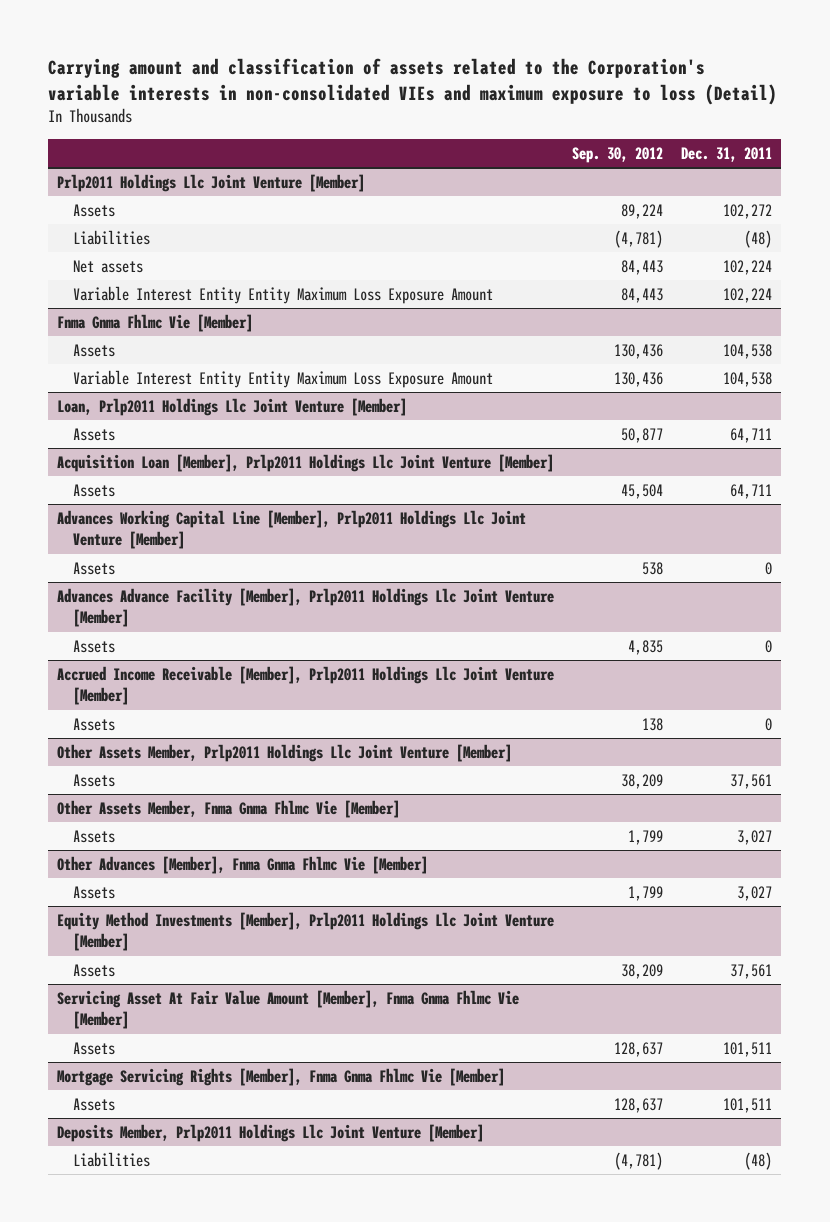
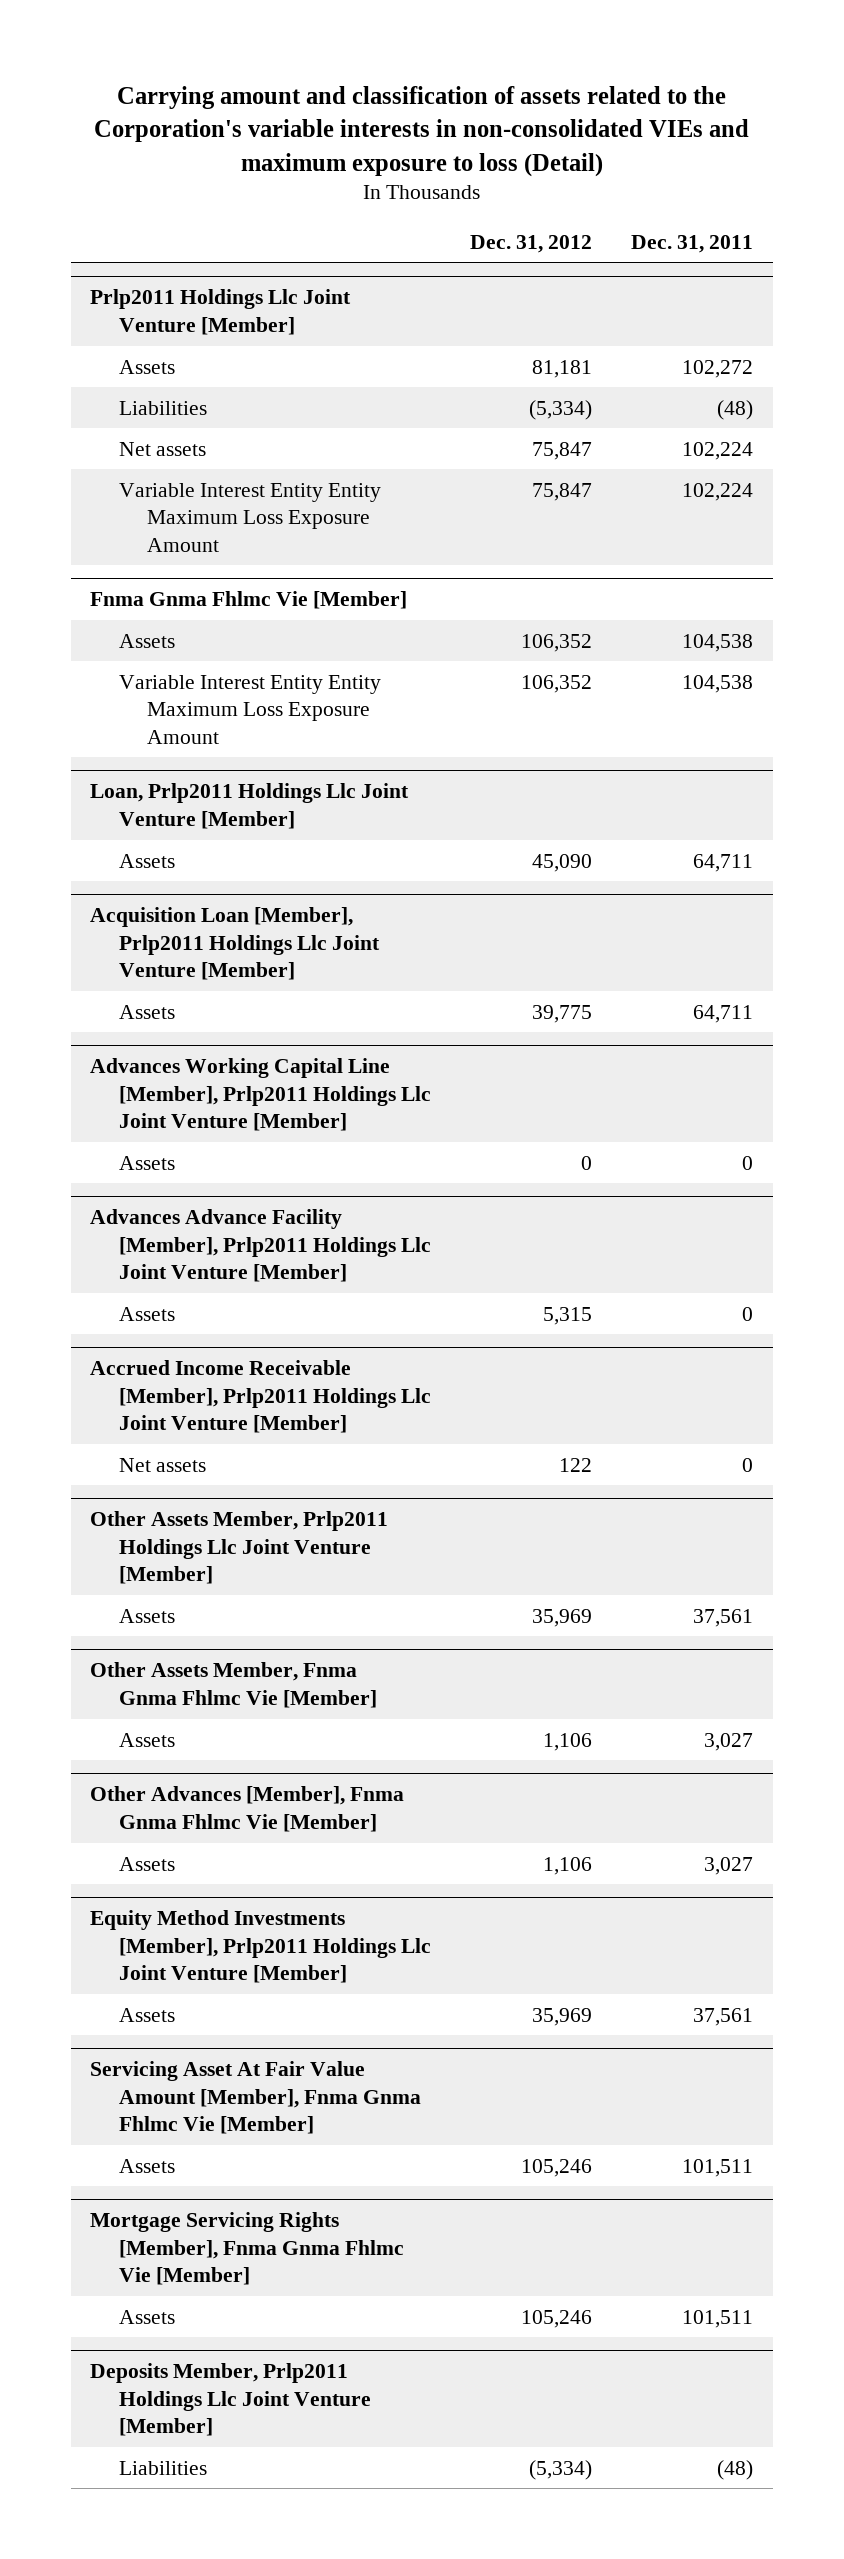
[572,146,664,163] Sep. 30, 2012 -> none
none -> [469,234,592,253] Dec. 31, 2012
[72,717,115,731] Assets -> [118,1457,206,1472] Net assets

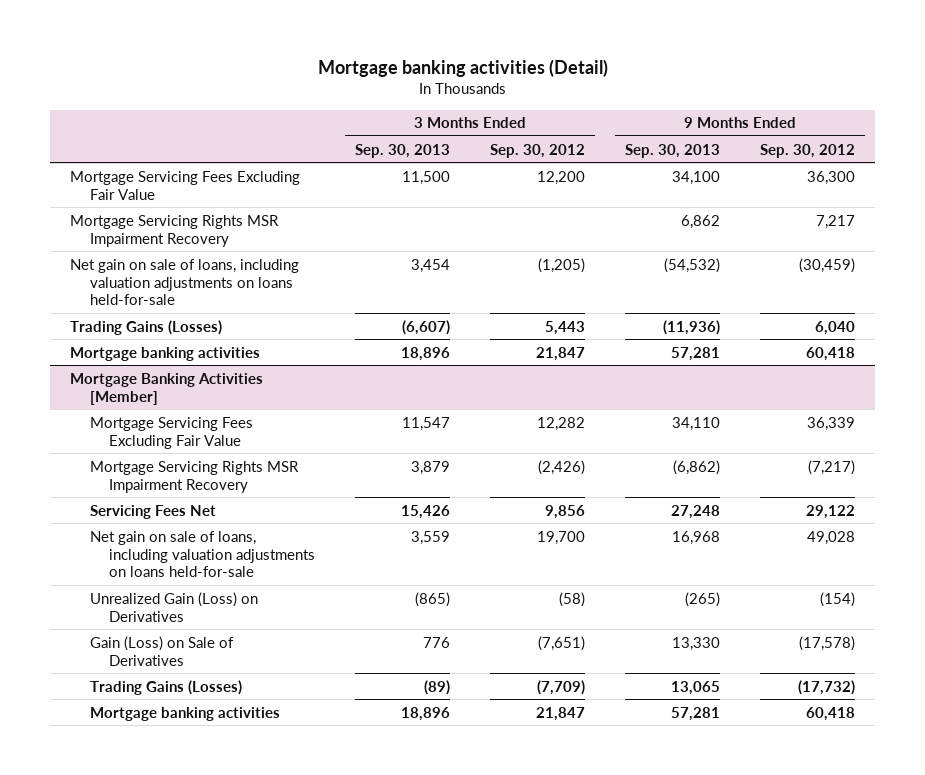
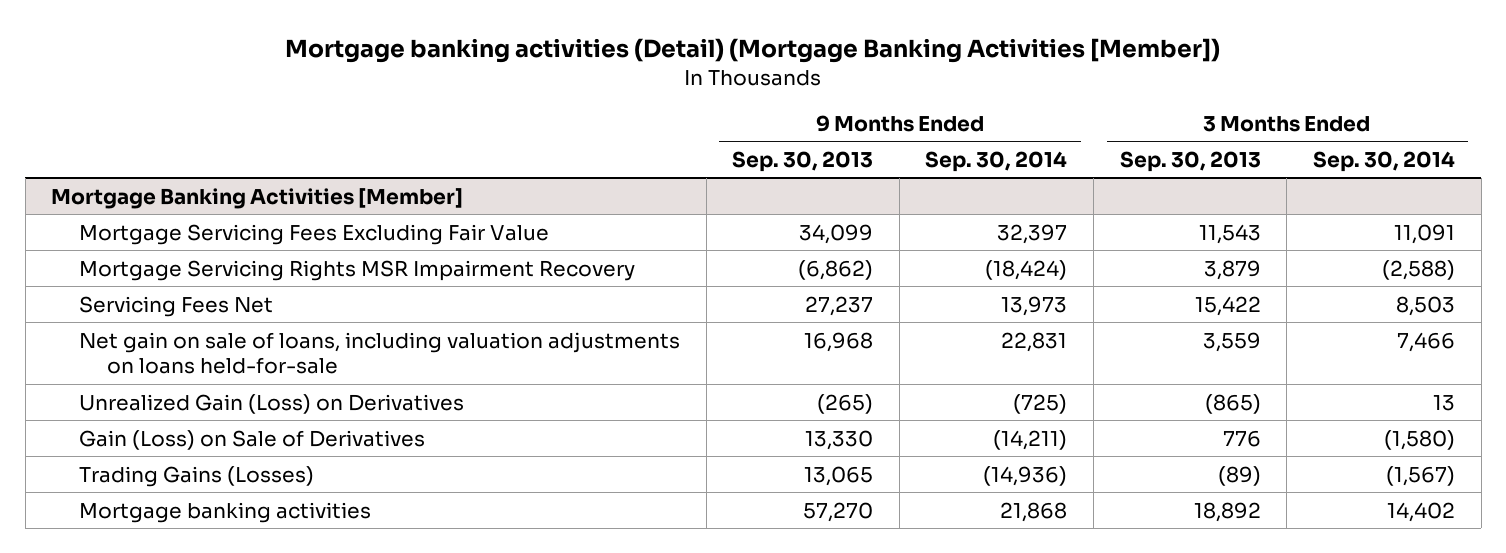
[317,58,608,77] Mortgage banking activities (Detail) -> [285,37,1221,63] Mortgage banking activities (Detail) (Mortgage Banking Activities [Member])
[490,143,586,158] Sep. 30, 2012 -> none
[760,143,856,158] Sep. 30, 2012 -> none
none -> [925,150,1068,172] Sep. 30, 2014
none -> [1312,150,1455,172] Sep. 30, 2014
[70,170,301,200] Mortgage Servicing Fees Excluding Fair Value -> none
[70,214,280,247] Mortgage Servicing Rights MSR Impairment Recovery -> none
[70,258,300,306] Net gain on sale of loans, including valuation adjustments on loans held-for-sale -> none
[70,319,223,335] Trading Gains (Losses) -> none
[70,346,261,361] Mortgage banking activities -> none
[402,416,451,431] 11,547 -> [1198,223,1261,244] 11,543
[672,416,721,431] 34,110 -> [799,223,874,244] 34,099
[401,504,451,519] 15,426 -> [1194,295,1261,316] 15,422
[671,504,721,519] 27,248 -> [805,295,874,316] 27,237
[401,706,451,721] 18,896 -> [1193,501,1261,522] 18,892
[671,706,721,721] 57,281 -> [803,501,874,522] 57,270

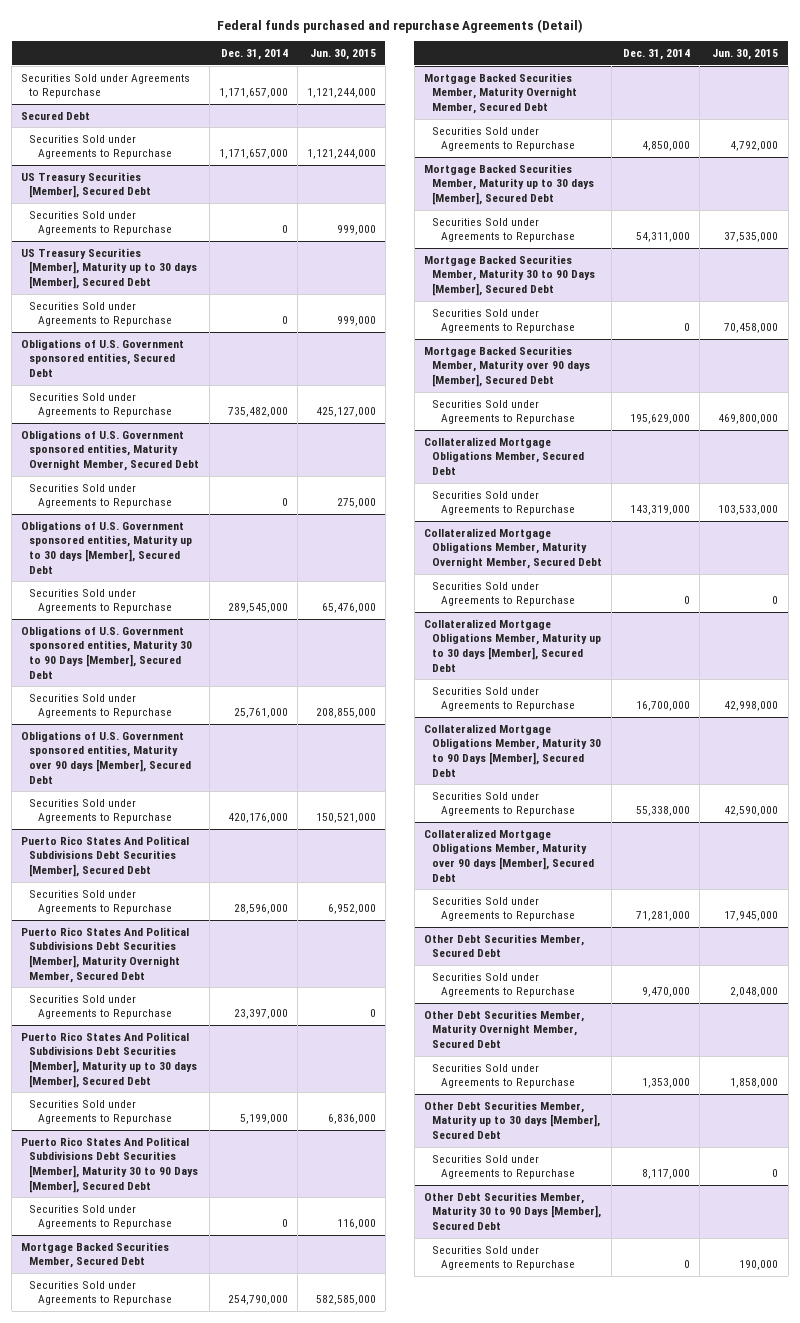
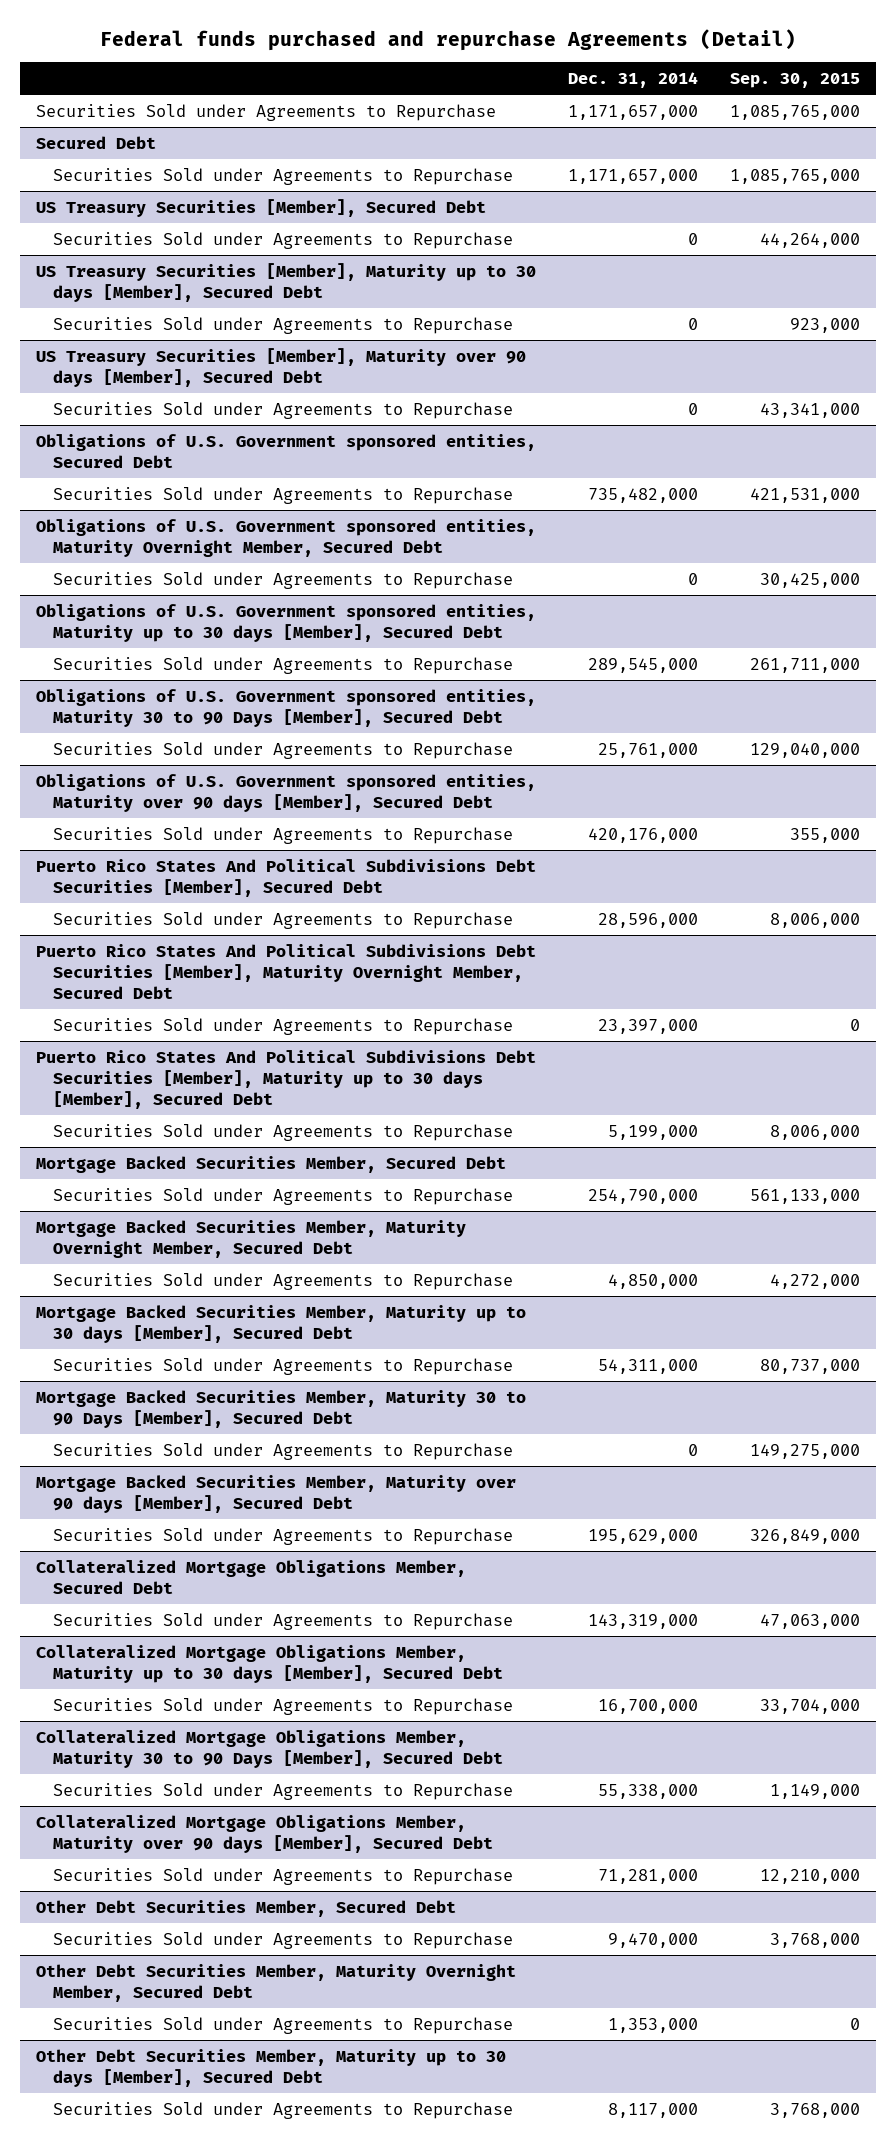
[309,48,376,60] Jun. 30, 2015 -> none
none -> [729,73,860,89] Sep. 30, 2015
none -> [35,347,526,387] US Treasury Securities [Member], Maturity over 90 days [Member], Secured Debt
none -> [52,401,513,419] Securities Sold under Agreements to Repurchase
[21,1136,199,1193] Puerto Rico States And Political Subdivisions Debt Securities [Member], Maturity 30 to 90 Days [Member], Secured Debt -> none
[29,1204,172,1230] Securities Sold under Agreements to Repurchase -> none
[423,527,603,570] Collateralized Mortgage Obligations Member, Maturity Overnight Member, Secured Debt -> none
[432,581,575,607] Securities Sold under Agreements to Repurchase -> none
[423,1191,602,1231] Other Debt Securities Member, Maturity 30 to 90 Days [Member], Secured Debt -> none
[432,1245,575,1271] Securities Sold under Agreements to Repurchase -> none

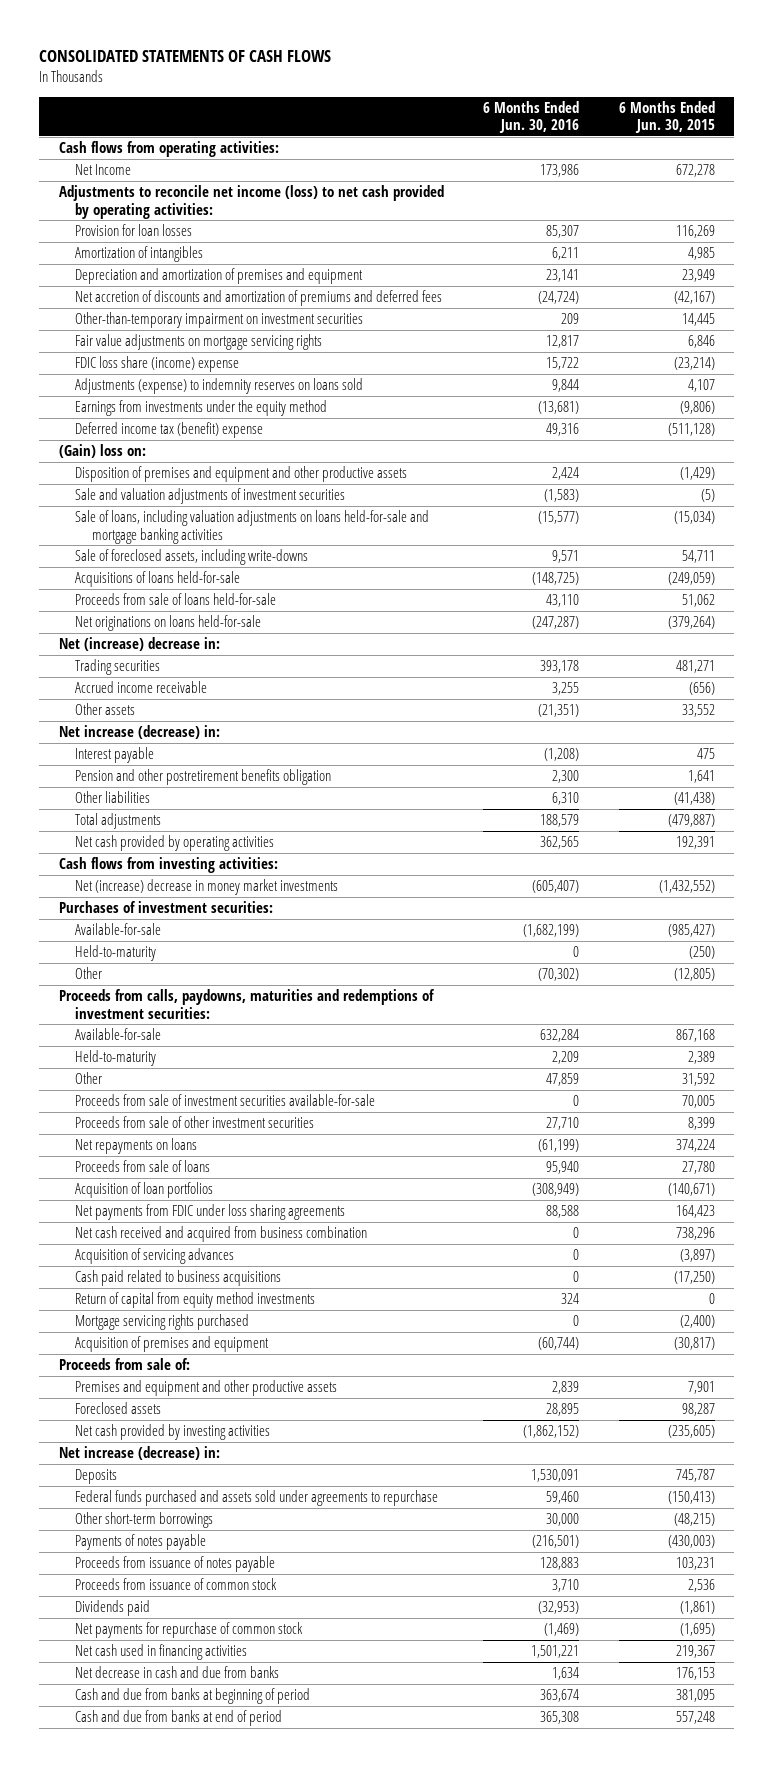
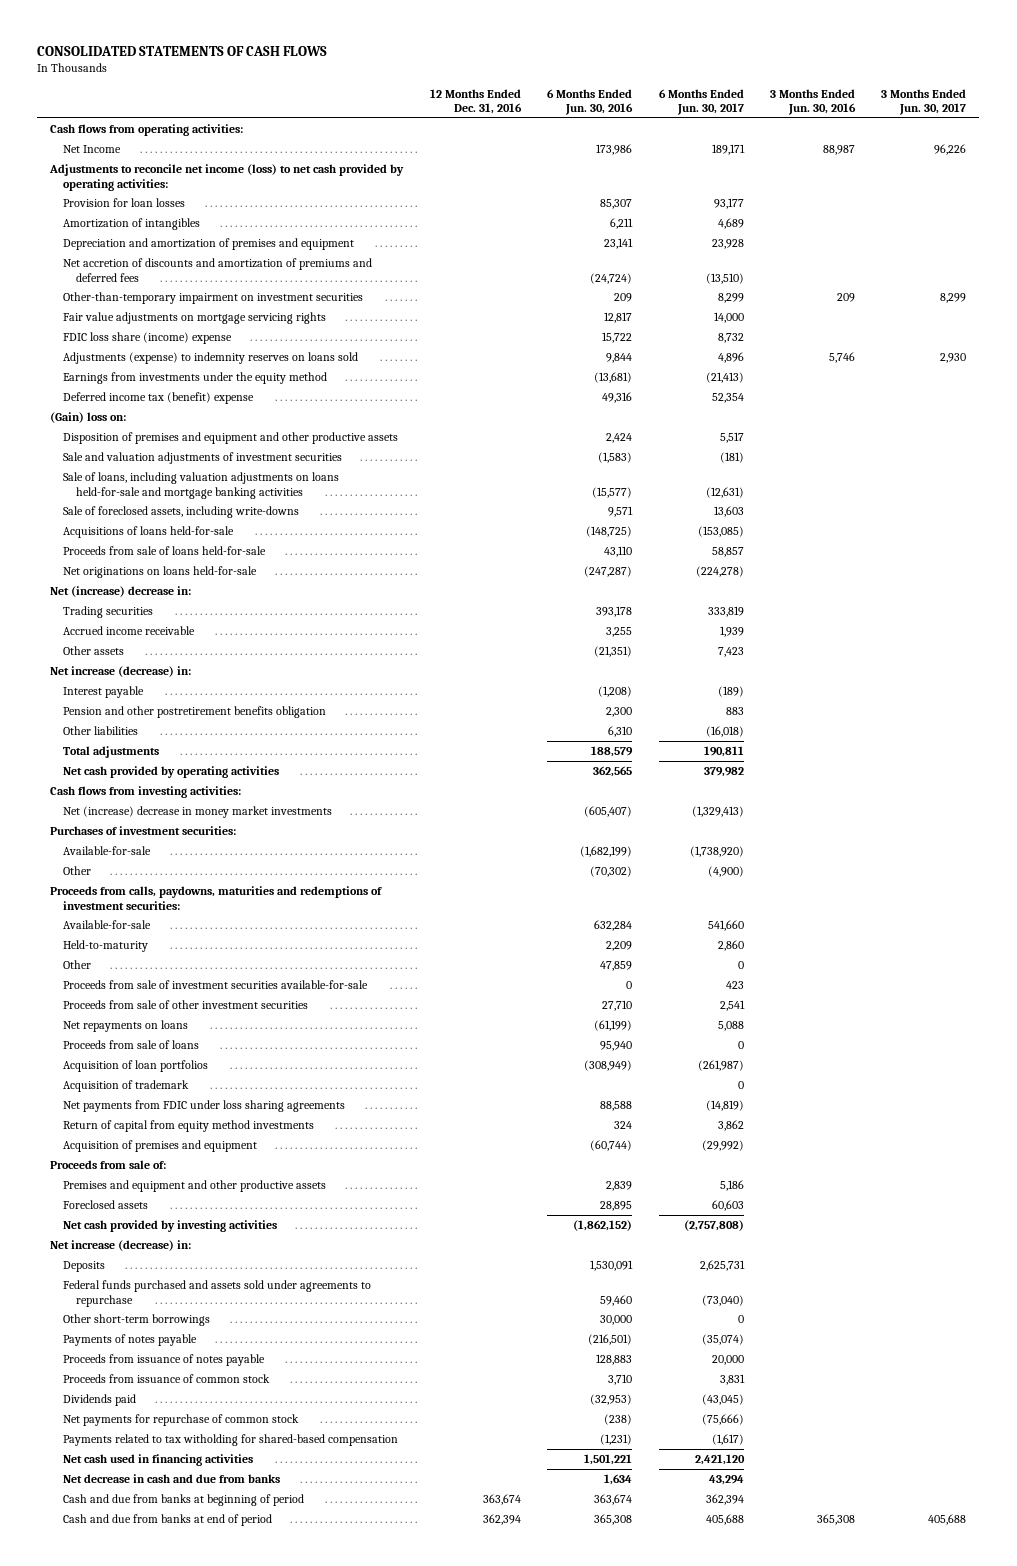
[618,100,715,134] 6 Months Ended Jun. 30, 2015 -> none
none -> [429,88,522,115] 12 Months Ended Dec. 31, 2016
none -> [658,88,744,116] 6 Months Ended Jun. 30, 2017
none -> [769,88,856,116] 3 Months Ended Jun. 30, 2016
none -> [881,88,967,116] 3 Months Ended Jun. 30, 2017
[75,945,157,962] Held-to-maturity -> none
none -> [63,1079,190,1092] Acquisition of trademark
[75,1226,368,1243] Net cash received and acquired from business combination -> none
[75,1248,235,1265] Acquisition of servicing advances -> none
[75,1270,282,1287] Cash paid related to business acquisitions -> none
[75,1314,250,1331] Mortgage servicing rights purchased -> none
[544,1623,580,1637] (1,469) -> [604,1413,633,1425] (238)
none -> [63,1433,399,1446] Payments related to tax witholding for shared-based compensation

